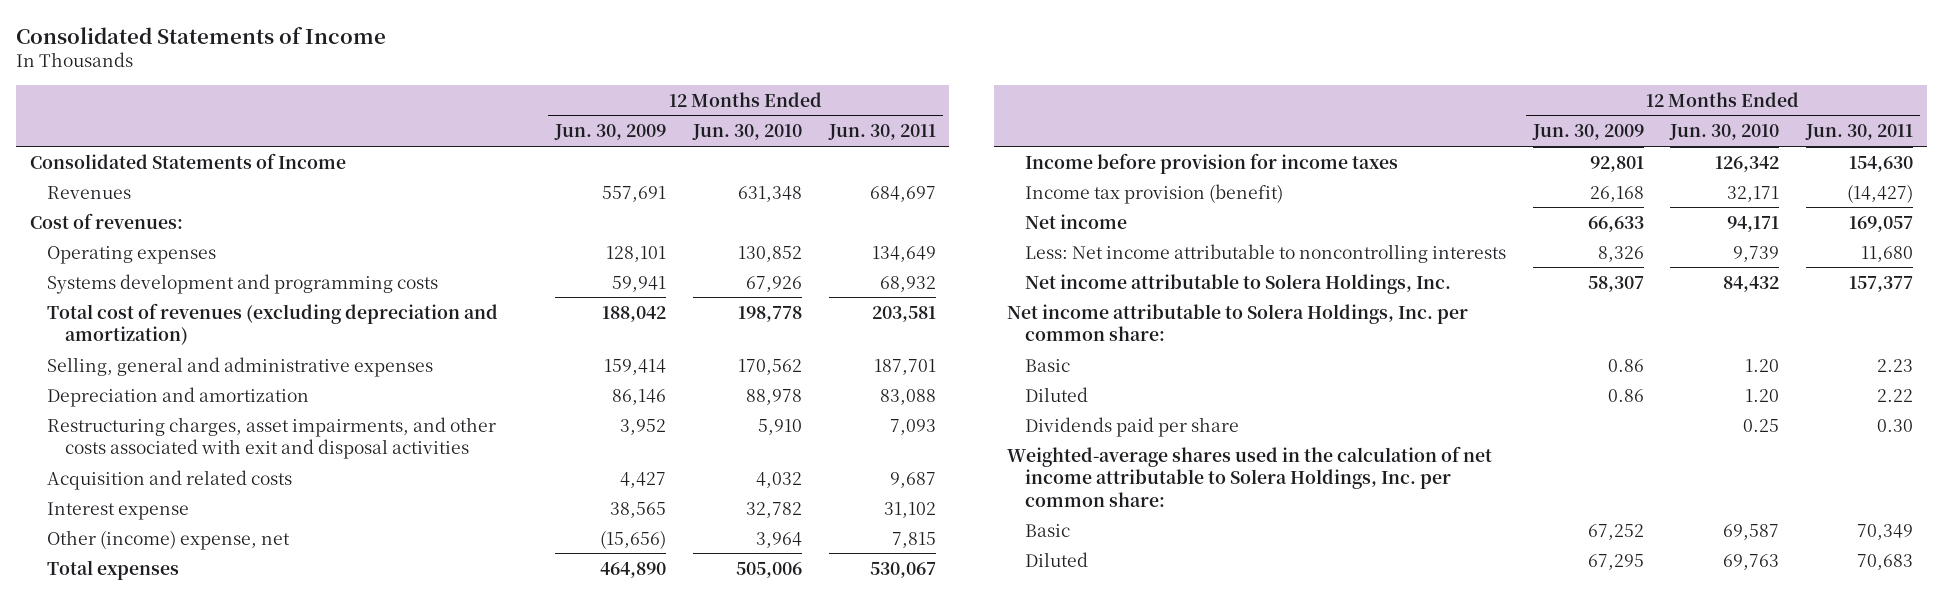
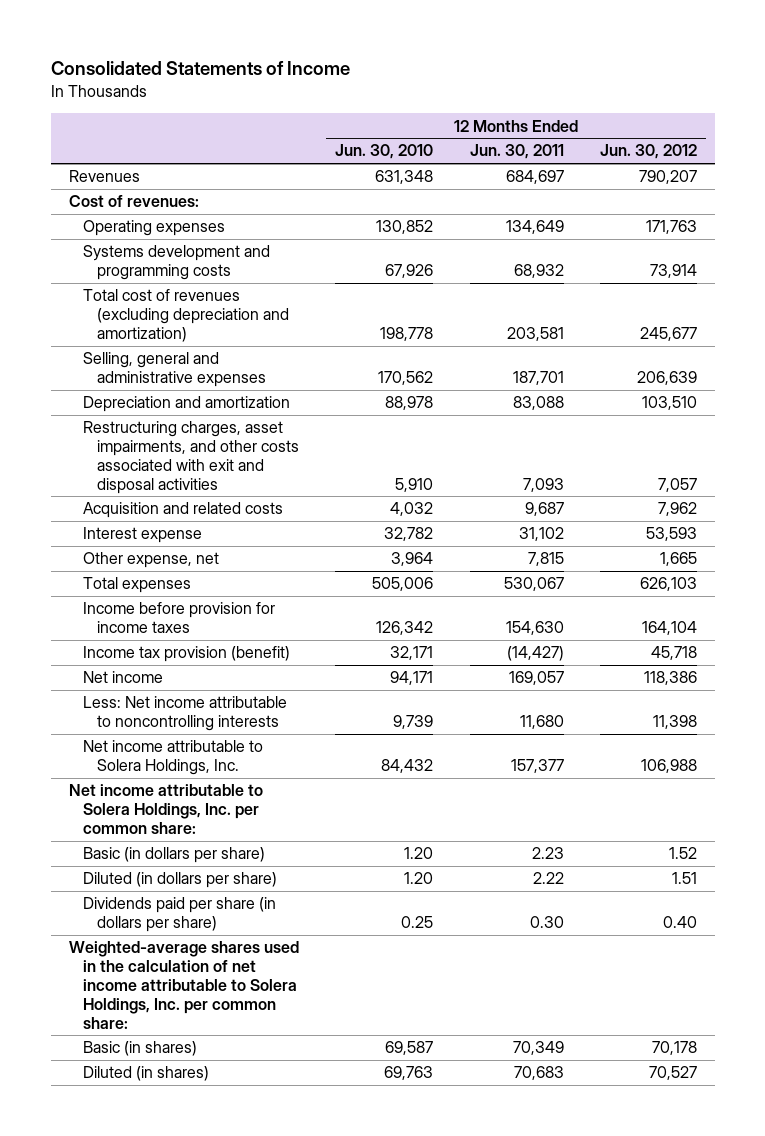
[554,124,667,141] Jun. 30, 2009 -> none
none -> [599,144,697,160] Jun. 30, 2012
[29,152,346,169] Consolidated Statements of Income -> none
[47,529,291,550] Other (income) expense, net -> [83,552,220,569] Other expense, net
[1024,358,1070,372] Basic -> [83,847,266,864] Basic (in dollars per share)
[1024,386,1088,402] Diluted -> [83,872,278,889] Diluted (in dollars per share)
[1024,416,1239,437] Dividends paid per share -> [83,897,277,933] Dividends paid per share (in dollars per share)
[1024,523,1070,537] Basic -> [83,1041,198,1057] Basic (in shares)
[1024,551,1088,567] Diluted -> [83,1066,210,1082] Diluted (in shares)

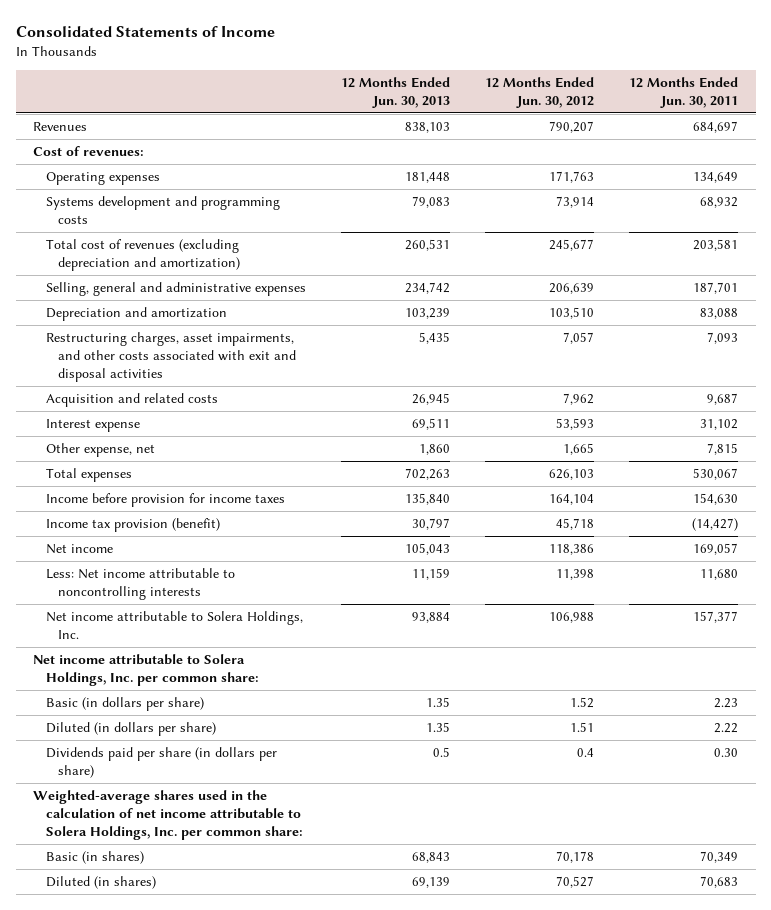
[335,144,434,160] Jun. 30, 2010 -> none
none -> [340,77,450,108] 12 Months Ended Jun. 30, 2013
[662,916,697,929] 0.40 -> [577,747,595,757] 0.4

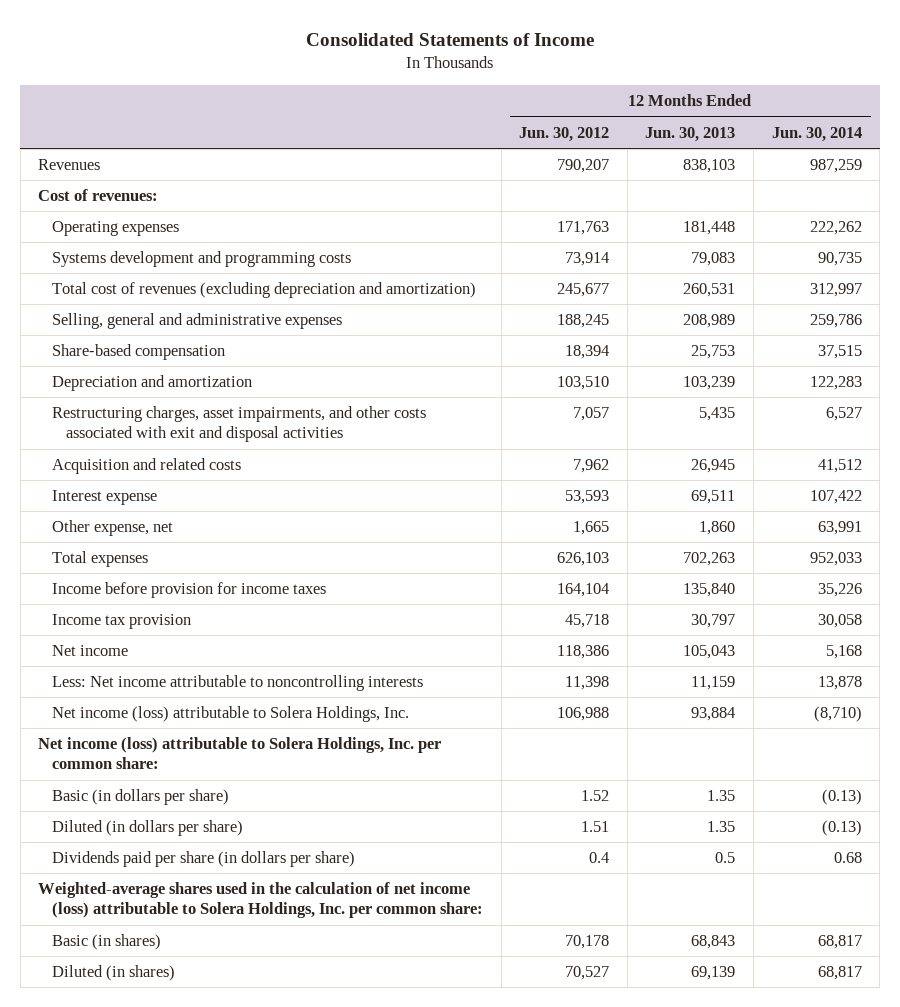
[629,77,739,108] 12 Months Ended Jun. 30, 2011 -> none
none -> [771,126,862,142] Jun. 30, 2014
[404,281,450,294] 234,742 -> [683,314,736,329] 208,989
[549,282,595,294] 206,639 -> [557,314,610,329] 188,245
none -> [51,344,225,361] Share-based compensation
[45,517,220,532] Income tax provision (benefit) -> [51,614,191,630] Income tax provision
[45,610,303,639] Net income attributable to Solera Holdings, Inc. -> [51,706,409,723] Net income (loss) attributable to Solera Holdings, Inc.
[33,653,259,686] Net income attributable to Solera Holdings, Inc. per common share: -> [38,737,442,770] Net income (loss) attributable to Solera Holdings, Inc. per common share:
[33,789,303,840] Weighted-average shares used in the calculation of net income attributable to Solera Holdings, Inc. per common share: -> [38,882,483,919] Weighted-average shares used in the calculation of net income (loss) attributable to Solera Holdings, Inc. per common share:

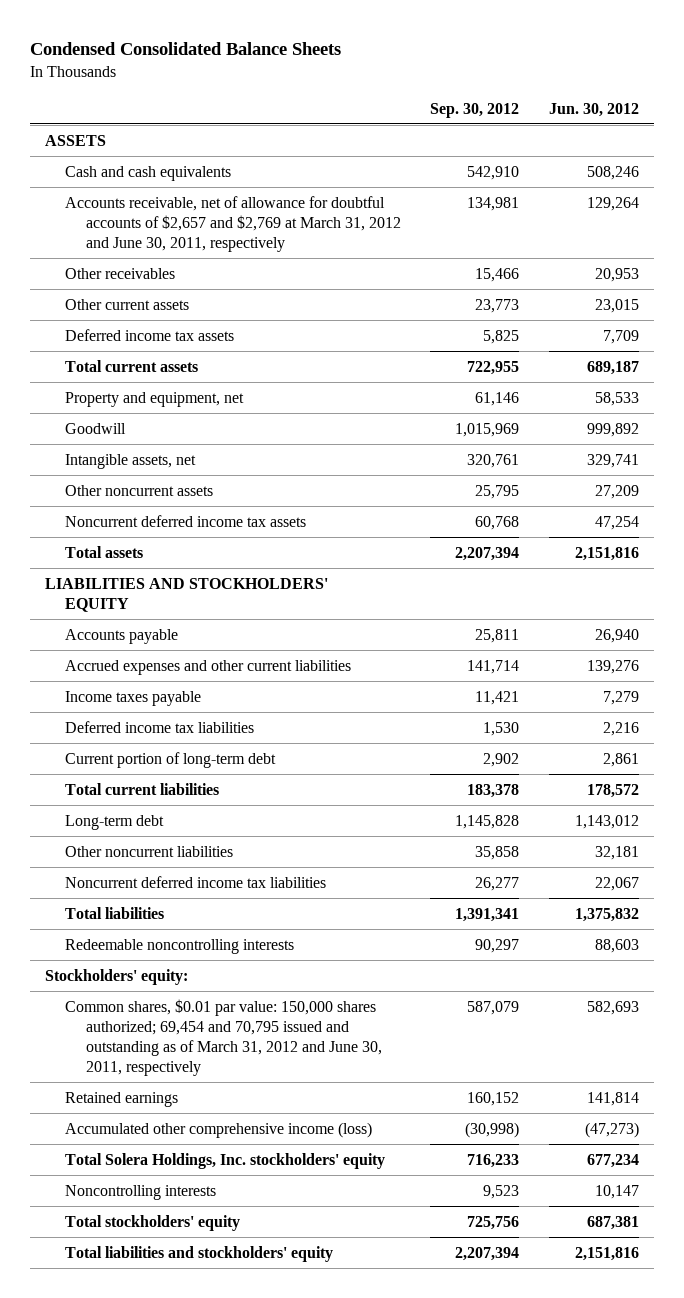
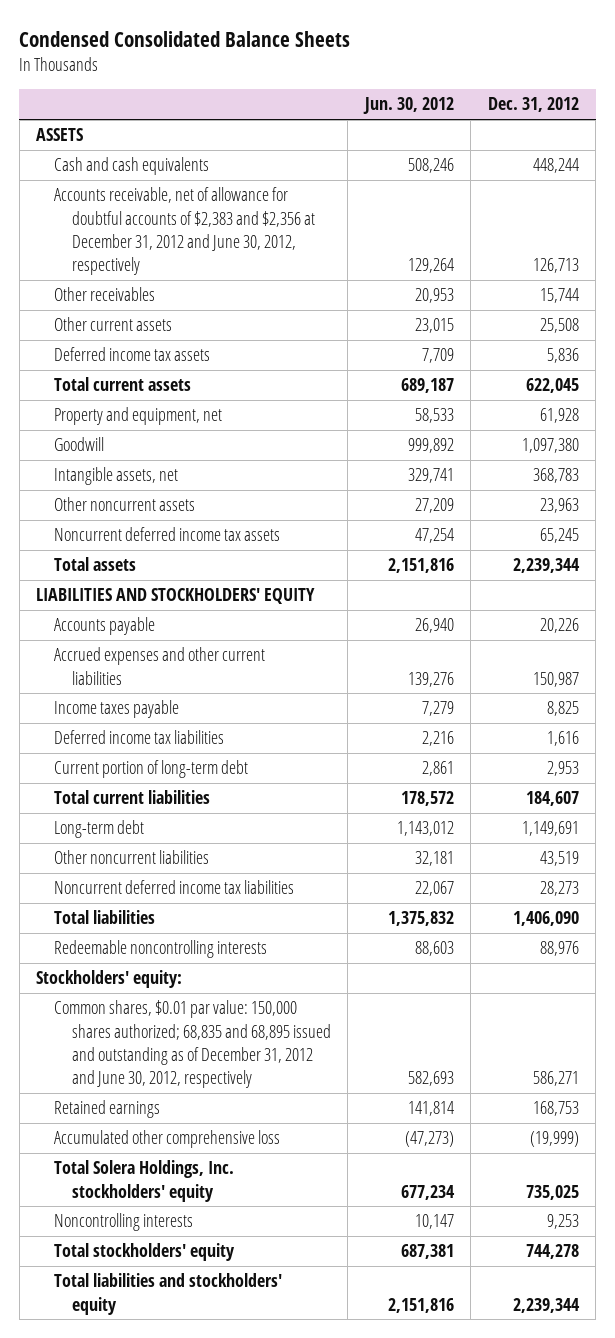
[430,102,520,118] Sep. 30, 2012 -> none
none -> [487,97,579,113] Dec. 31, 2012
[65,195,401,252] Accounts receivable, net of allowance for doubtful accounts of $2,657 and $2,769 at March 31, 2012 and June 30, 2011, respectively -> [53,187,315,276] Accounts receivable, net of allowance for doubtful accounts of $2,383 and $2,356 at December 31, 2012 and June 30, 2012, respectively
[65,998,382,1076] Common shares, $0.01 par value: 150,000 shares authorized; 69,454 and 70,795 issued and outstanding as of March 31, 2012 and June 30, 2011, respectively -> [53,1000,331,1089] Common shares, $0.01 par value: 150,000 shares authorized; 68,835 and 68,895 issued and outstanding as of December 31, 2012 and June 30, 2012, respectively
[65,1121,373,1138] Accumulated other comprehensive income (loss) -> [53,1130,280,1149] Accumulated other comprehensive loss

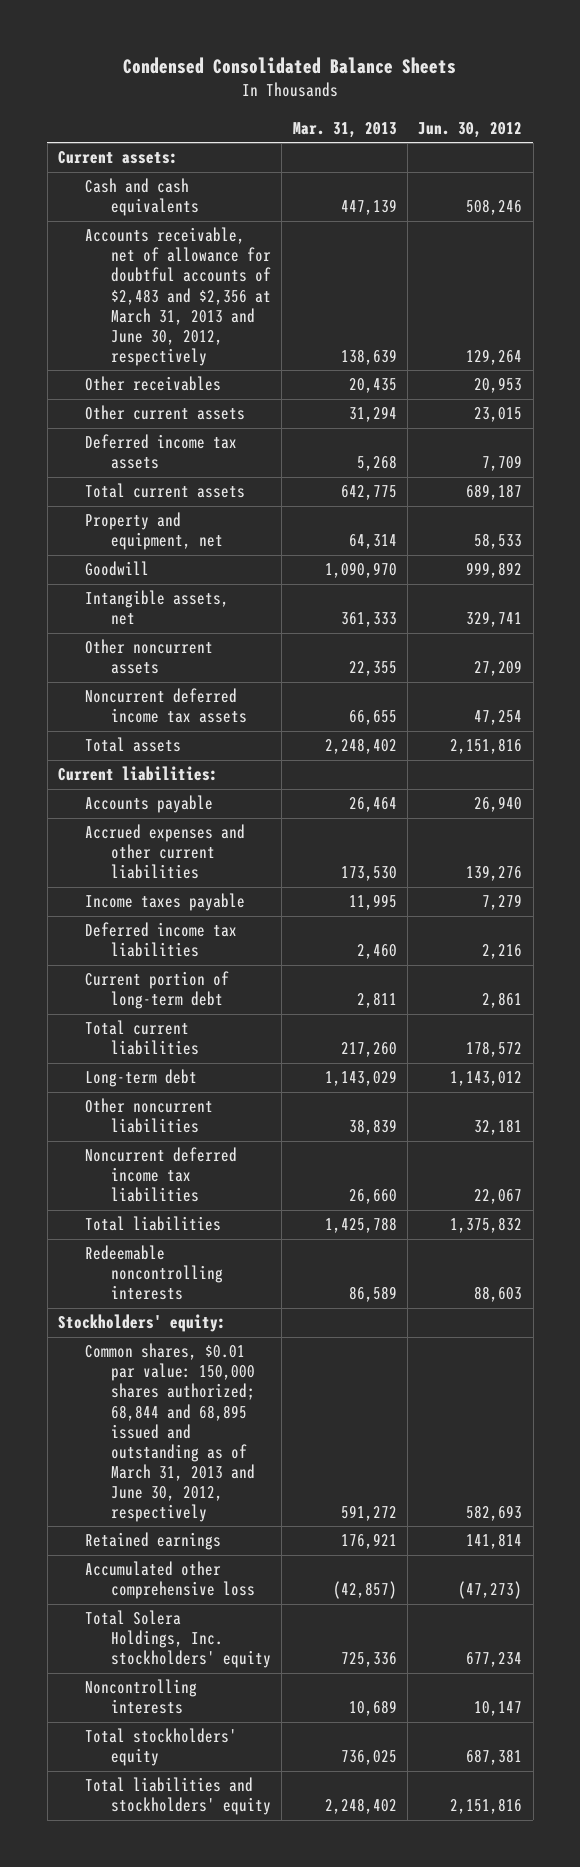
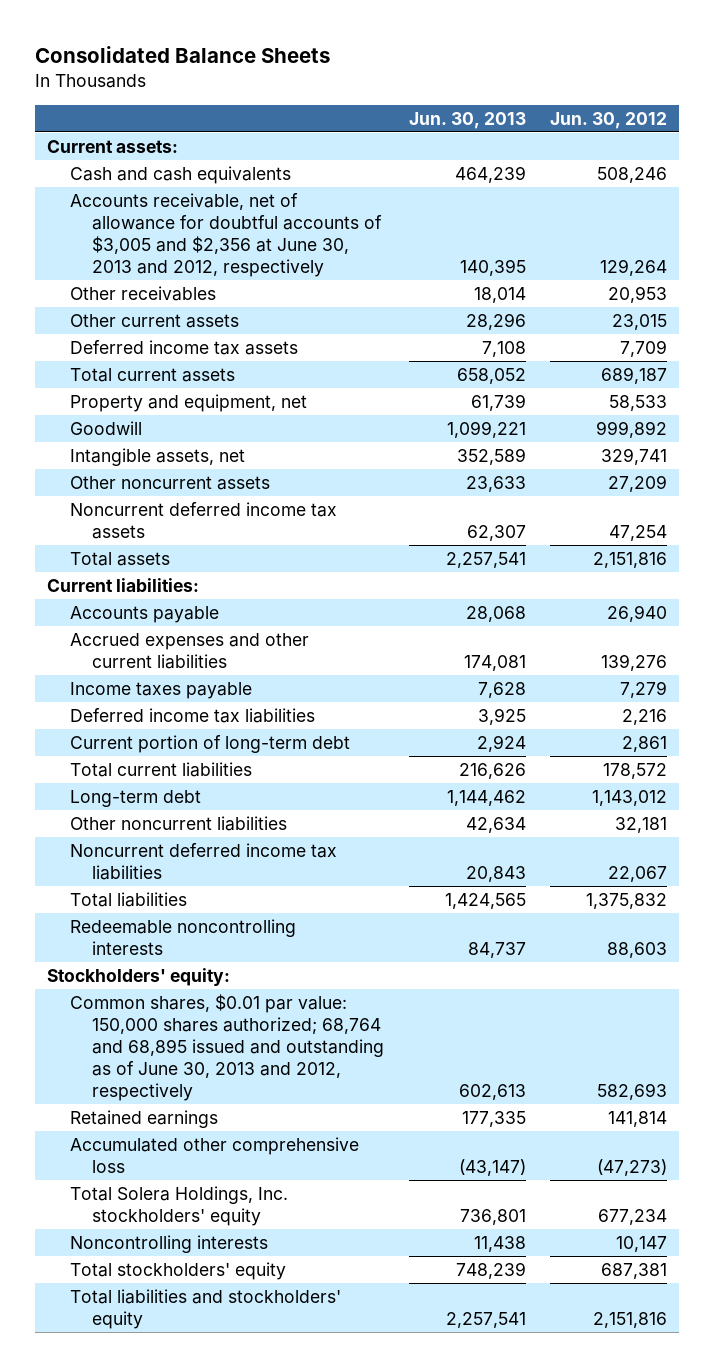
[123,57,457,75] Condensed Consolidated Balance Sheets -> [35,45,331,63] Consolidated Balance Sheets
[292,121,397,138] Mar. 31, 2013 -> none
none -> [408,111,526,129] Jun. 30, 2013
[84,227,272,366] Accounts receivable, net of allowance for doubtful accounts of $2,483 and $2,356 at March 31, 2013 and June 30, 2012, respectively -> [69,193,383,277] Accounts receivable, net of allowance for doubtful accounts of $3,005 and $2,356 at June 30, 2013 and 2012, respectively
[84,1343,256,1522] Common shares, $0.01 par value: 150,000 shares authorized; 68,844 and 68,895 issued and outstanding as of March 31, 2013 and June 30, 2012, respectively -> [69,994,385,1101] Common shares, $0.01 par value: 150,000 shares authorized; 68,764 and 68,895 issued and outstanding as of June 30, 2013 and 2012, respectively

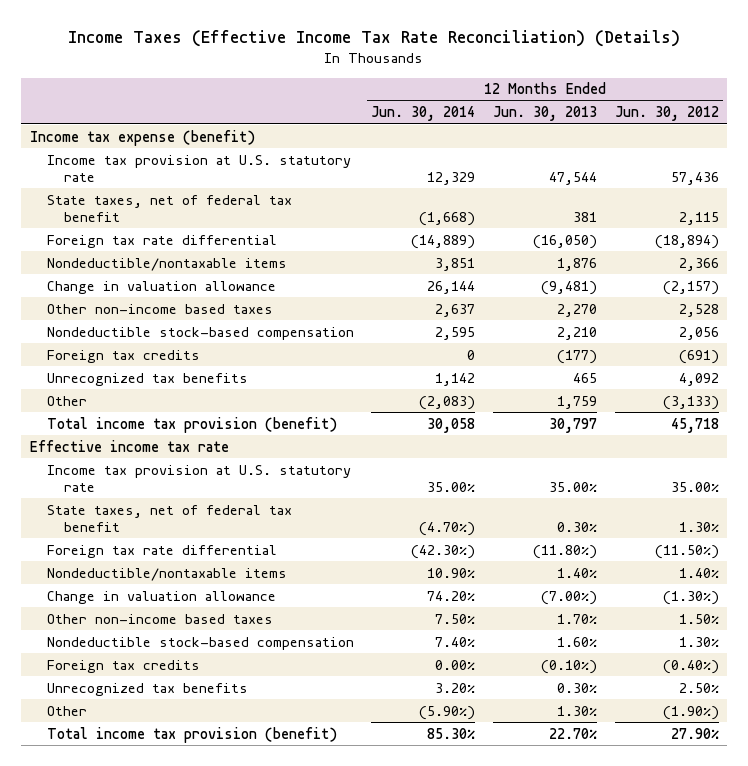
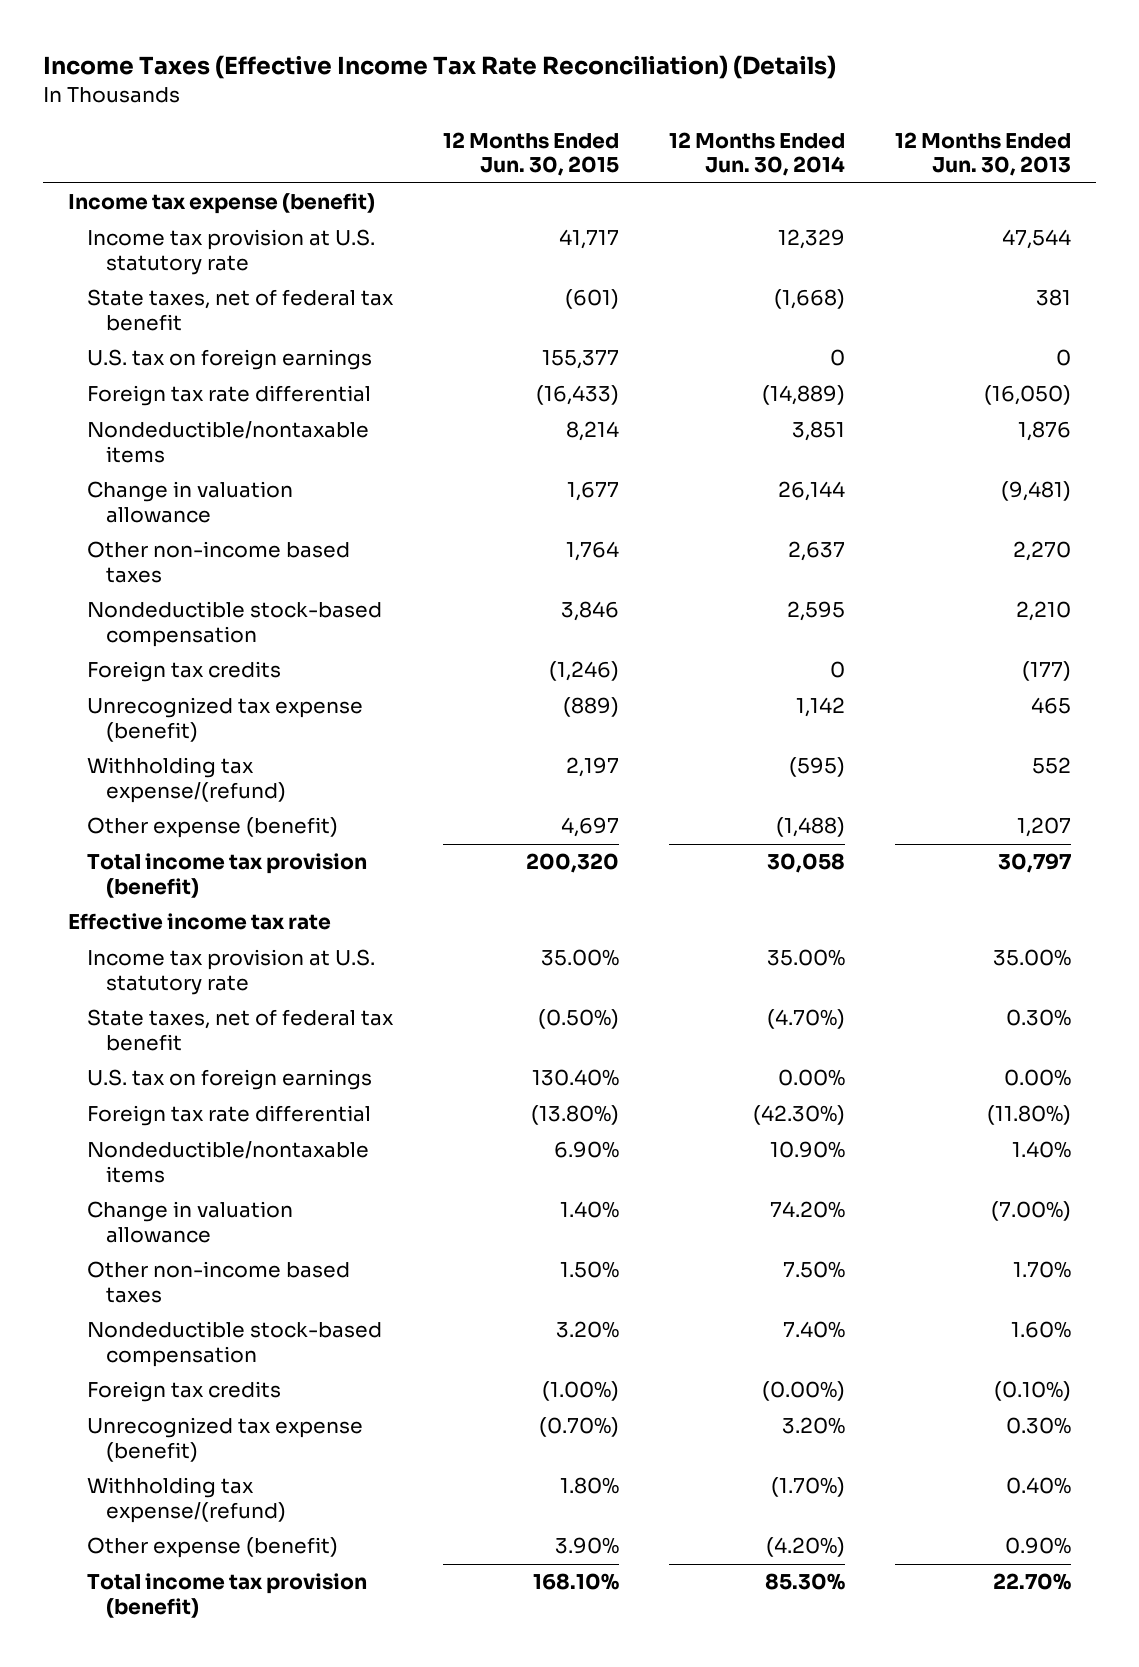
[614,106,719,122] Jun. 30, 2012 -> none
none -> [442,132,619,177] 12 Months Ended Jun. 30, 2015
none -> [86,349,372,371] U.S. tax on foreign earnings
[46,372,248,386] Unrecognized tax benefits -> [86,697,363,742] Unrecognized tax expense (benefit)
none -> [86,757,286,803] Withholding tax expense/(refund)
[46,395,87,406] Other -> [86,817,338,839] Other expense (benefit)
[419,395,476,410] (2,083) -> [776,817,846,838] (1,488)
[556,395,597,409] 1,759 -> [1017,817,1072,838] 1,207
none -> [86,1069,372,1091] U.S. tax on foreign earnings
[435,659,476,670] 0.00% -> [762,1381,846,1402] (0.00%)
[46,682,248,696] Unrecognized tax benefits -> [86,1417,363,1462] Unrecognized tax expense (benefit)
none -> [86,1477,286,1523] Withholding tax expense/(refund)
[46,705,87,716] Other -> [86,1537,338,1559] Other expense (benefit)
[419,705,476,720] (5.90%) -> [766,1537,846,1558] (4.20%)
[556,705,597,716] 1.30% -> [1005,1537,1072,1555] 0.90%

